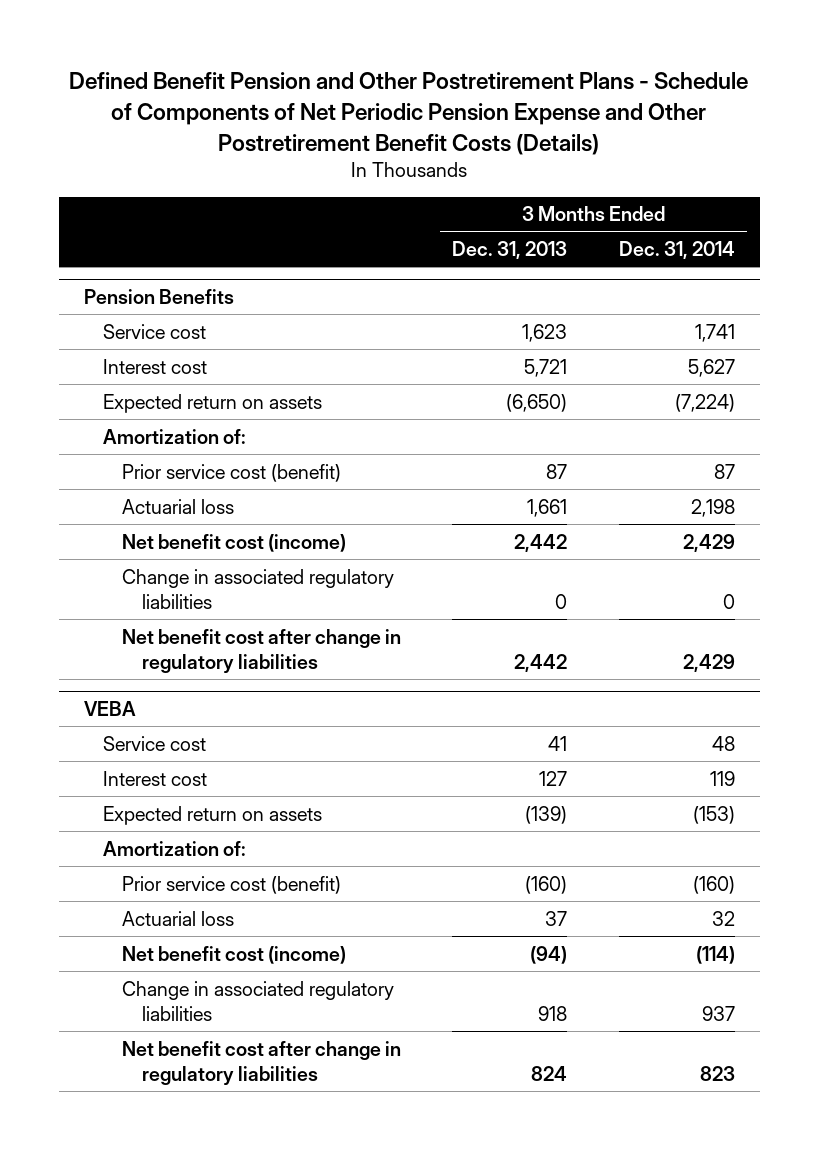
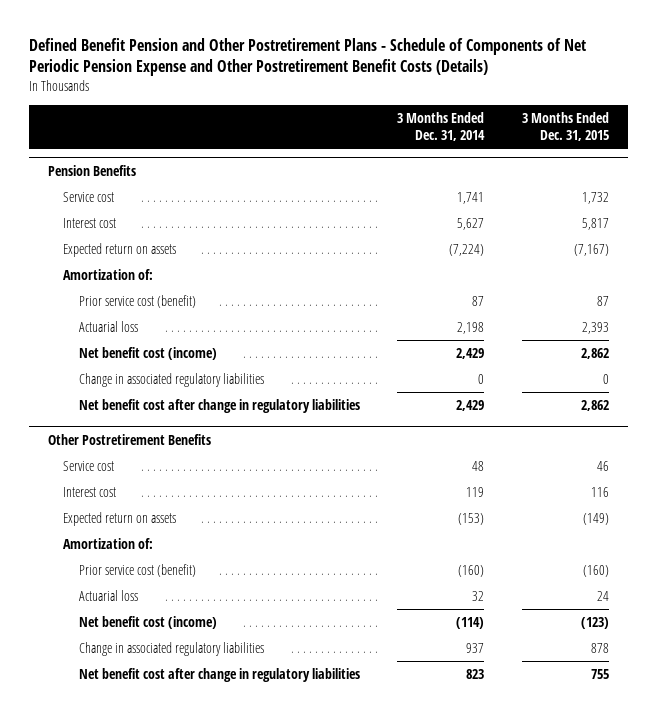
[452,241,568,260] Dec. 31, 2013 -> none
none -> [521,111,609,141] 3 Months Ended Dec. 31, 2015
[84,701,137,717] VEBA -> [48,433,212,445] Other Postretirement Benefits

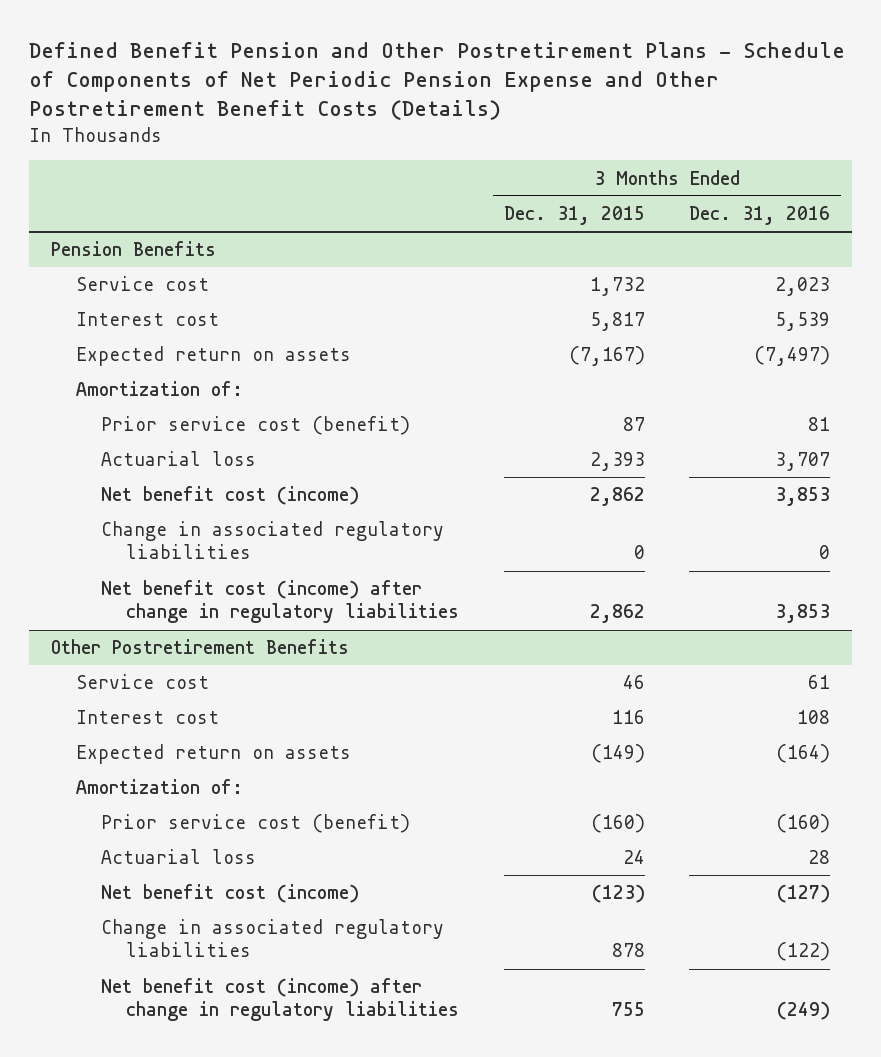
[397,111,486,141] 3 Months Ended Dec. 31, 2014 -> none
none -> [688,205,830,225] Dec. 31, 2016
[78,399,360,414] Net benefit cost after change in regulatory liabilities -> [101,580,460,624] Net benefit cost (income) after change in regulatory liabilities
[78,668,360,683] Net benefit cost after change in regulatory liabilities -> [101,978,460,1022] Net benefit cost (income) after change in regulatory liabilities

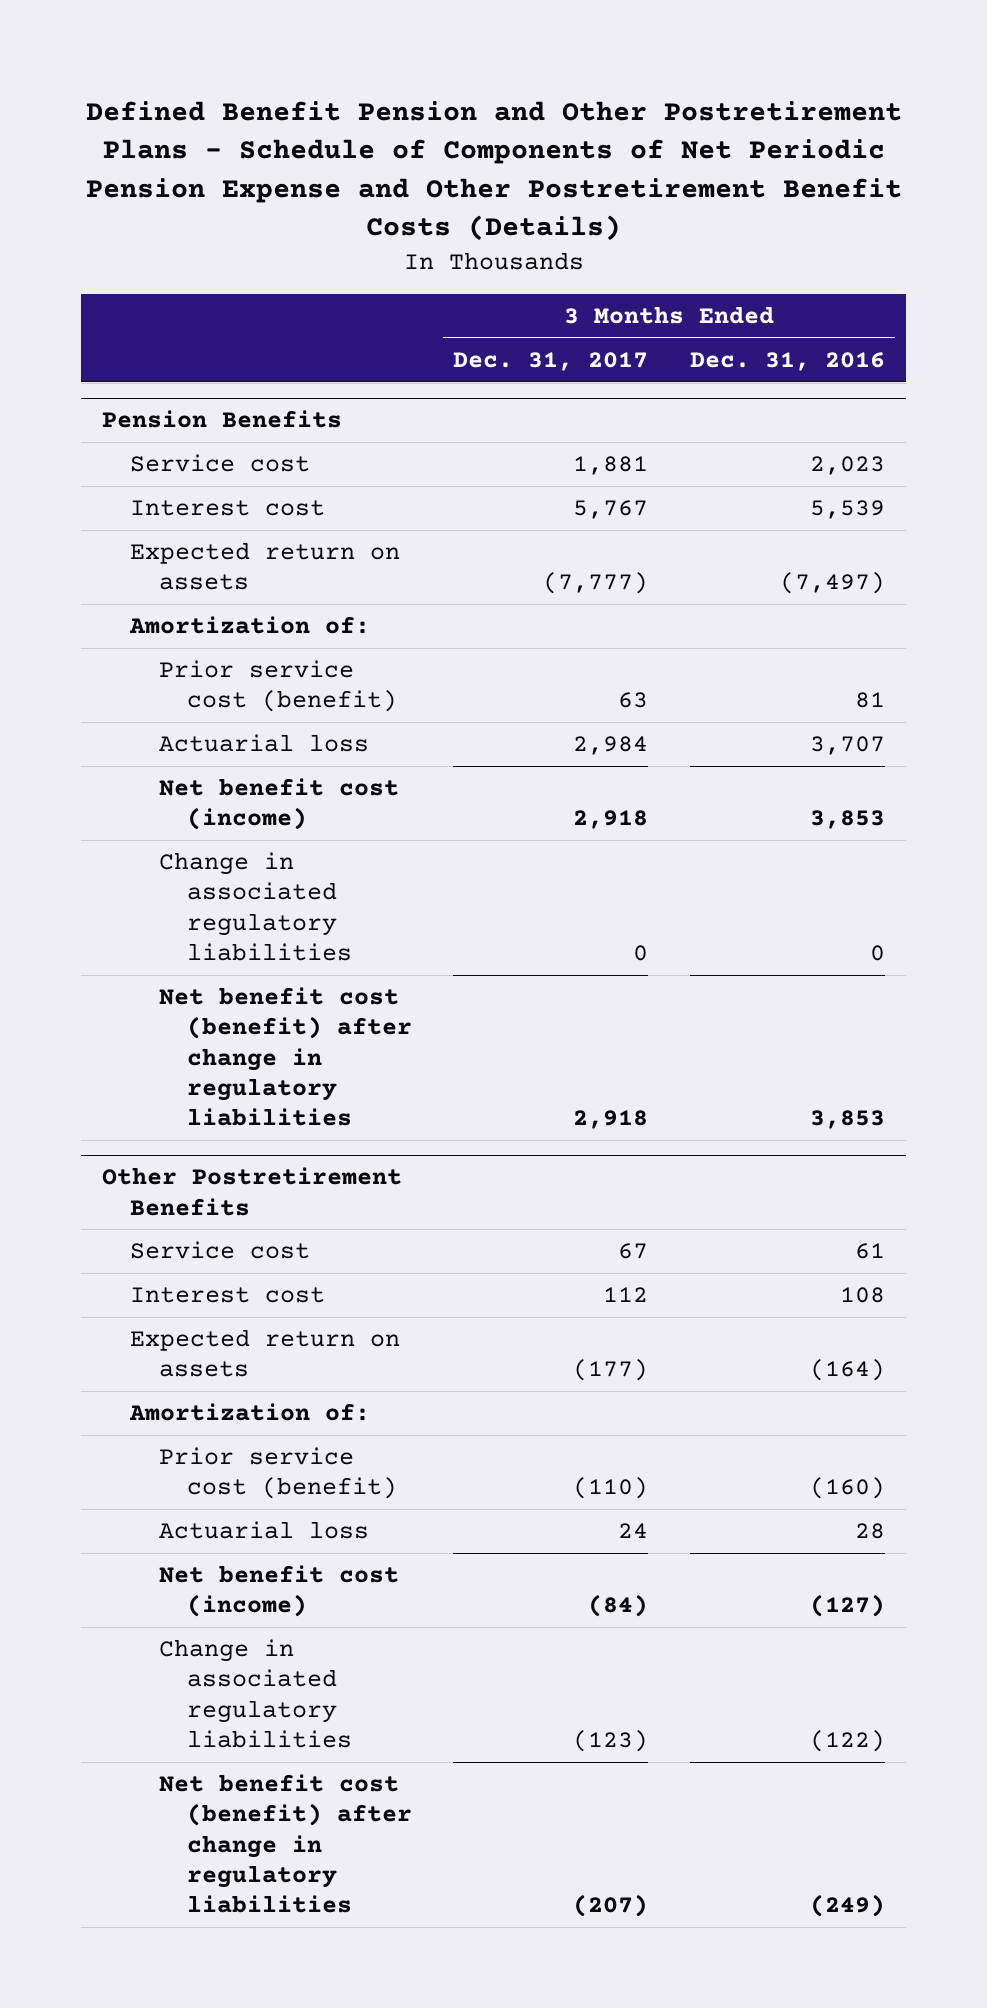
[503,205,645,225] Dec. 31, 2015 -> none
none -> [453,351,649,371] Dec. 31, 2017
[101,580,460,624] Net benefit cost (income) after change in regulatory liabilities -> [158,987,412,1127] Net benefit cost (benefit) after change in regulatory liabilities
[101,978,460,1022] Net benefit cost (income) after change in regulatory liabilities -> [158,1774,412,1914] Net benefit cost (benefit) after change in regulatory liabilities

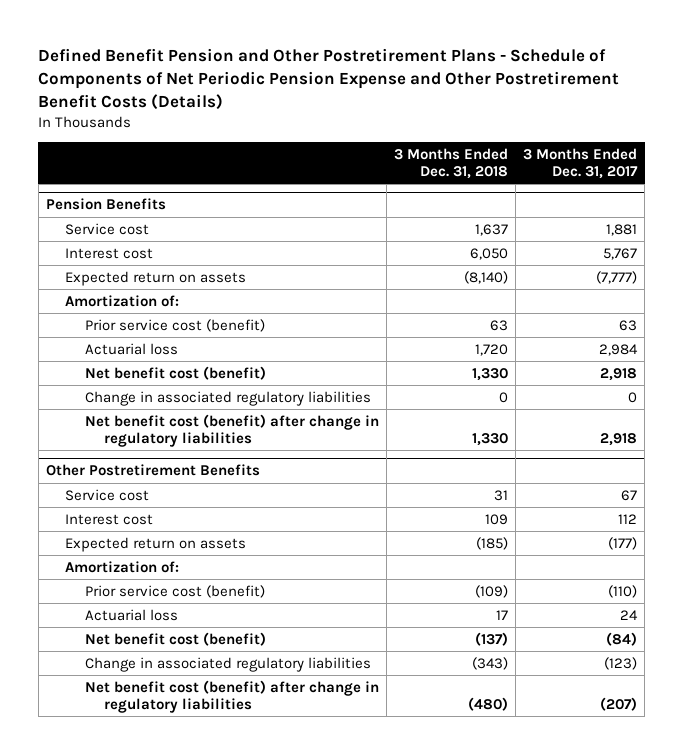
[689,351,885,371] Dec. 31, 2016 -> none
none -> [394,147,509,180] 3 Months Ended Dec. 31, 2018
[158,778,399,831] Net benefit cost (income) -> [84,365,266,380] Net benefit cost (benefit)
[158,1565,399,1618] Net benefit cost (income) -> [84,631,266,646] Net benefit cost (benefit)

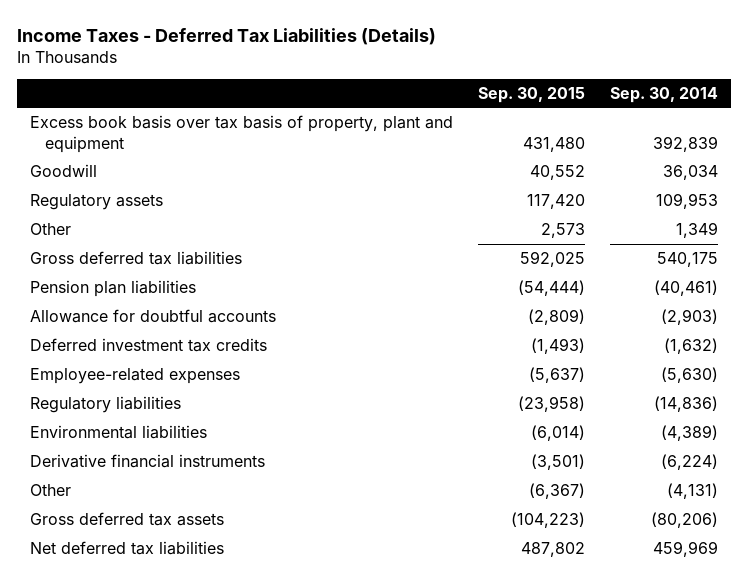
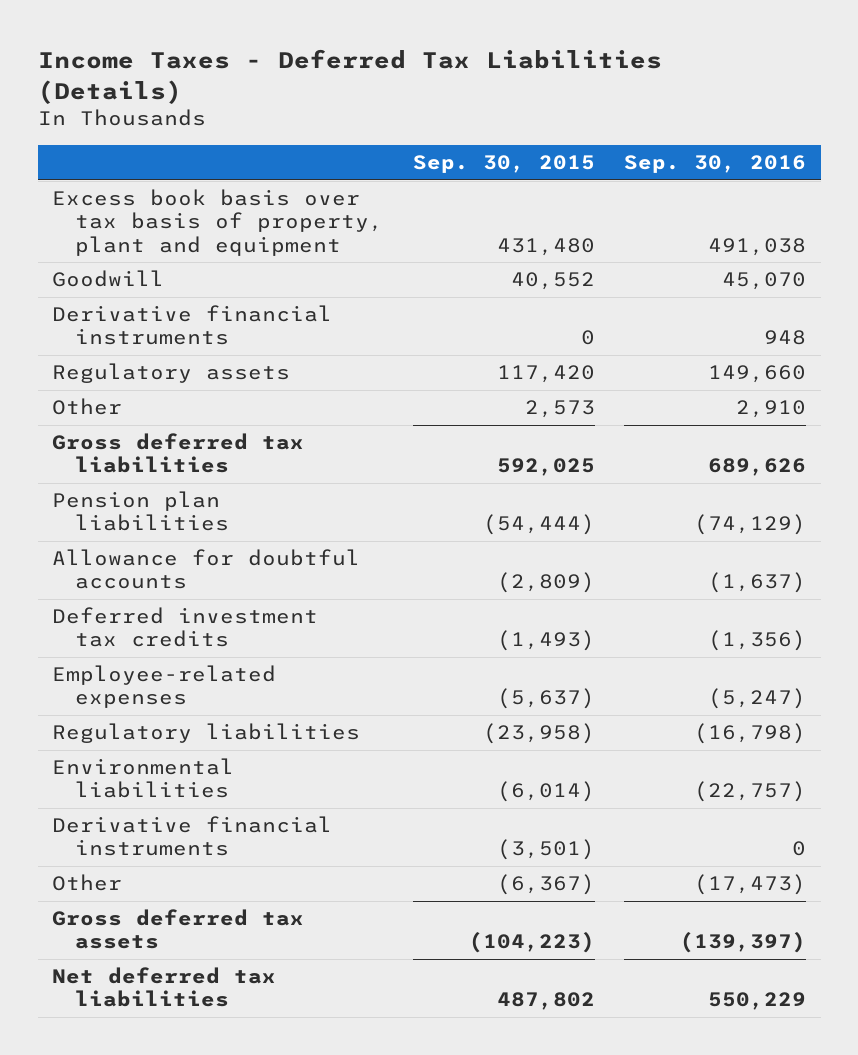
[610,86,719,103] Sep. 30, 2014 -> none
none -> [624,155,807,174] Sep. 30, 2016
none -> [52,305,333,346] Derivative financial instruments

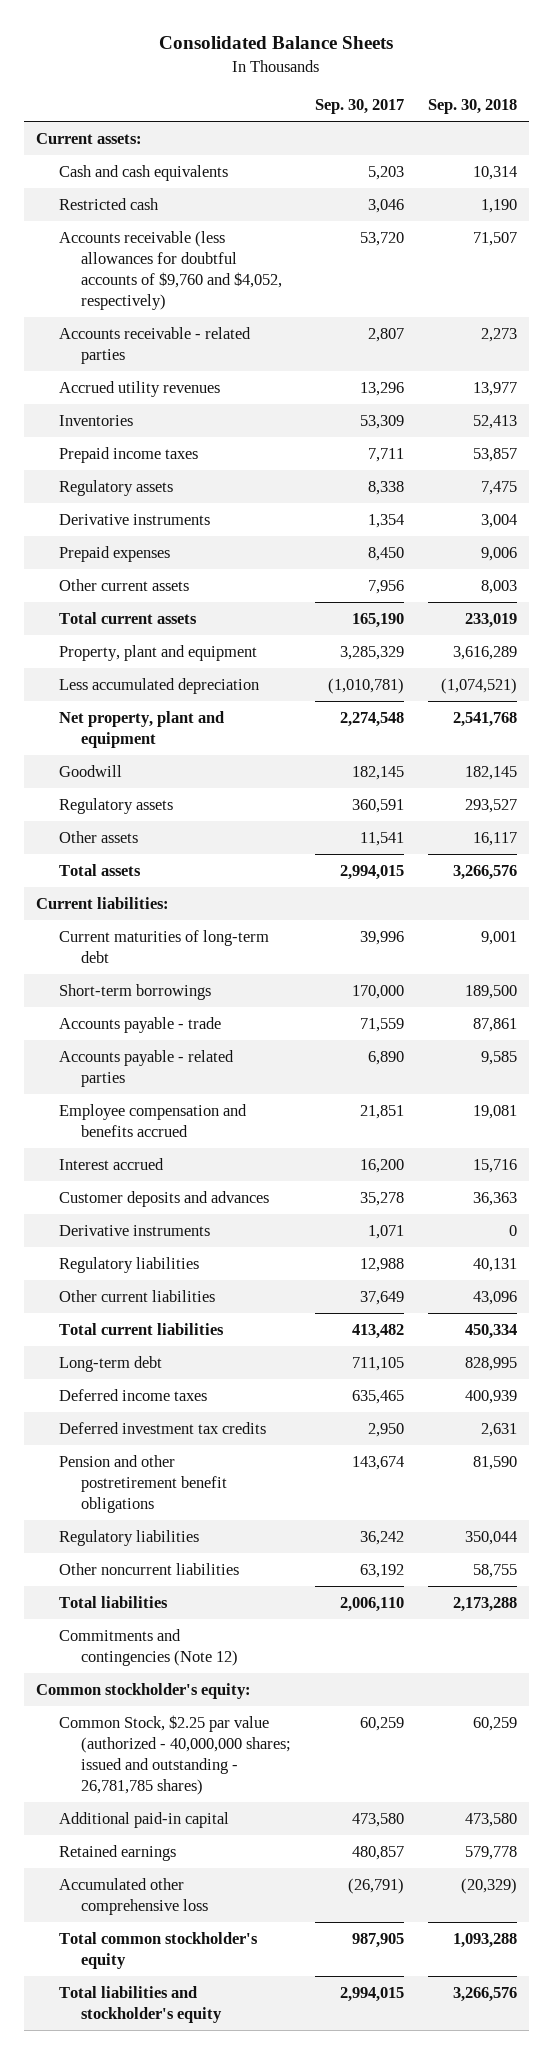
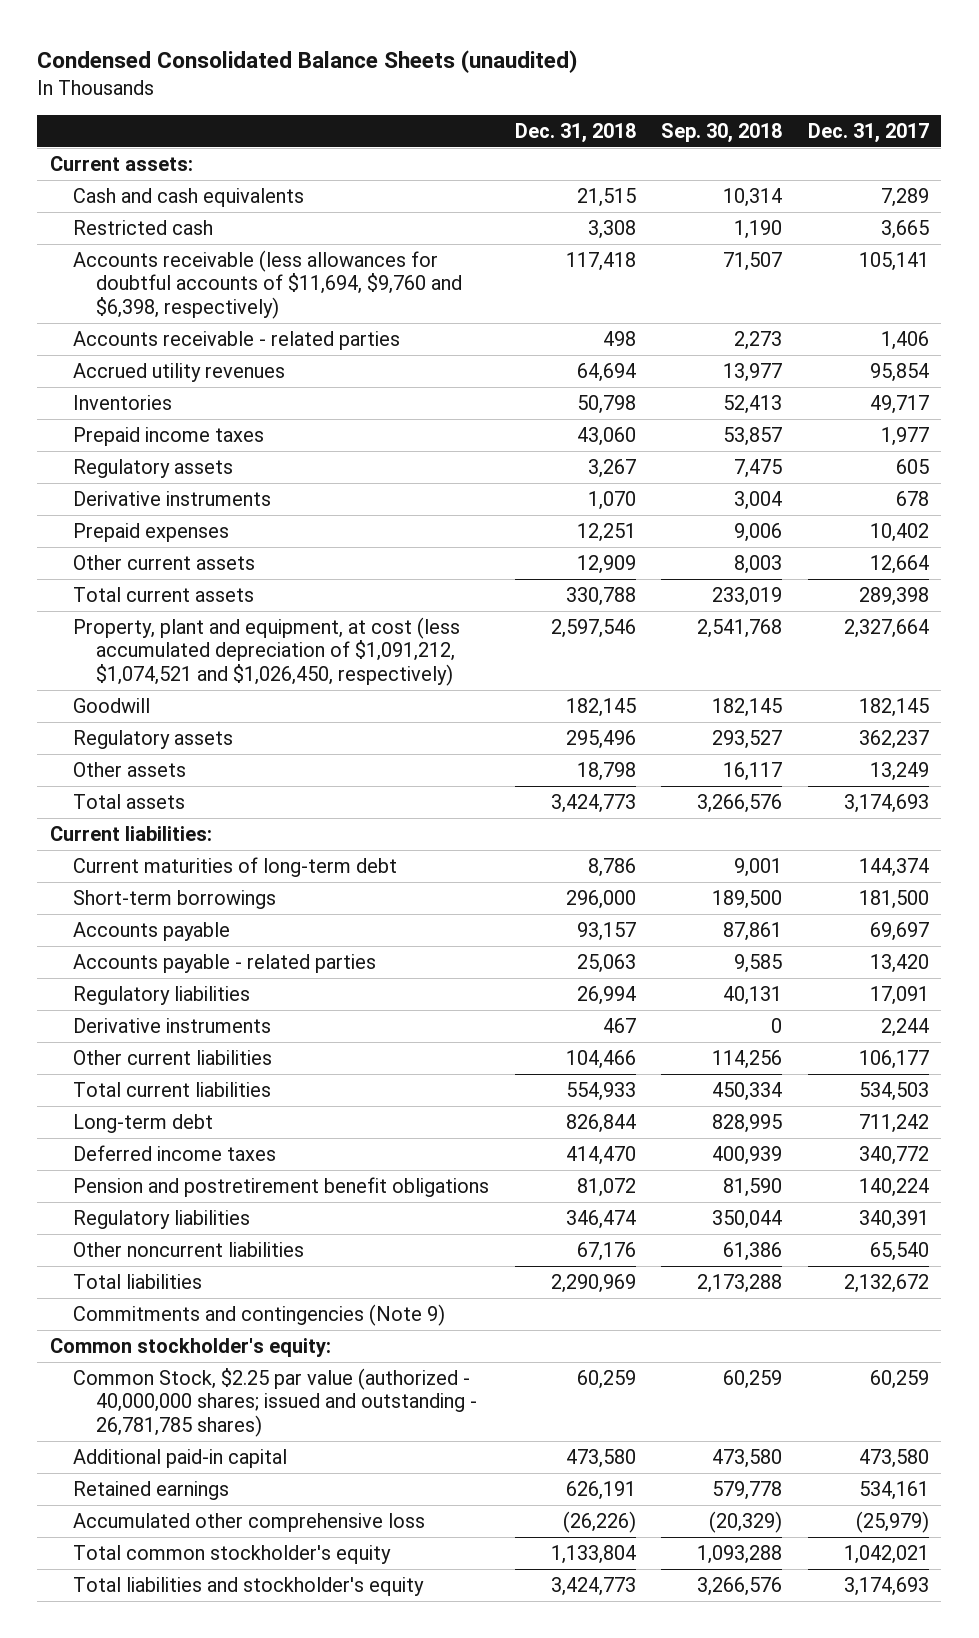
[159,36,394,50] Consolidated Balance Sheets -> [37,50,578,74] Condensed Consolidated Balance Sheets (unaudited)
[315,99,405,115] Sep. 30, 2017 -> none
none -> [514,122,636,143] Dec. 31, 2018
none -> [807,122,929,143] Dec. 31, 2017
[58,230,283,310] Accounts receivable (less allowances for doubtful accounts of $9,760 and $4,052, respectively) -> [72,250,462,319] Accounts receivable (less allowances for doubtful accounts of $11,694, $9,760 and $6,398, respectively)
[58,644,257,661] Property, plant and equipment -> none
[58,677,259,694] Less accumulated depreciation -> none
[58,710,224,748] Net property, plant and equipment -> [72,617,460,686] Property, plant and equipment, at cost (less accumulated depreciation of $1,091,212, $1,074,521 and $1,026,450, respectively)
[58,1016,221,1033] Accounts payable - trade -> [72,922,230,942] Accounts payable
[58,1103,247,1137] Employee compensation and benefits accrued -> none
[58,1157,164,1170] Interest accrued -> none
[58,1190,269,1207] Customer deposits and advances -> none
[58,1224,210,1236] Derivative instruments -> [72,1018,271,1034] Derivative instruments
[472,1290,517,1305] 43,096 -> [712,1050,783,1070] 114,256
[58,1421,266,1434] Deferred investment tax credits -> none
[58,1454,228,1513] Pension and other postretirement benefit obligations -> [72,1177,489,1198] Pension and postretirement benefit obligations
[472,1563,517,1578] 58,755 -> [723,1242,783,1262] 61,386
[58,1628,239,1666] Commitments and contingencies (Note 12) -> [72,1304,445,1327] Commitments and contingencies (Note 9)

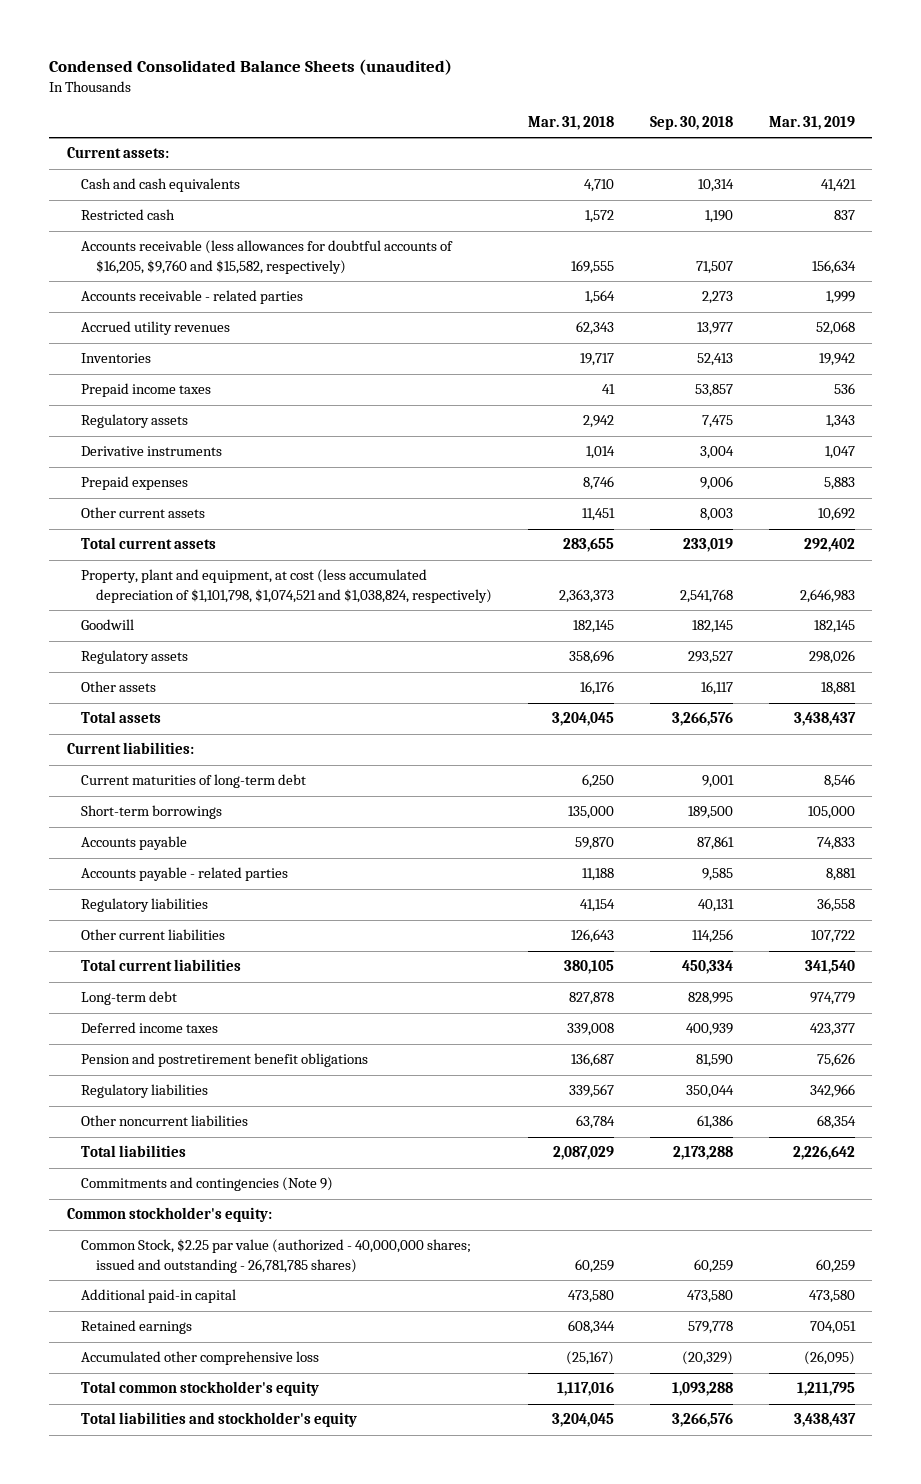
[514,122,636,143] Dec. 31, 2018 -> none
[807,122,929,143] Dec. 31, 2017 -> none
none -> [528,115,615,130] Mar. 31, 2018
none -> [768,115,855,130] Mar. 31, 2019
[72,250,462,319] Accounts receivable (less allowances for doubtful accounts of $11,694, $9,760 and $6,398, respectively) -> [81,240,454,274] Accounts receivable (less allowances for doubtful accounts of $16,205, $9,760 and $15,582, respectively)
[72,617,460,686] Property, plant and equipment, at cost (less accumulated depreciation of $1,091,212, $1,074,521 and $1,026,450, respectively) -> [81,569,493,603] Property, plant and equipment, at cost (less accumulated depreciation of $1,101,798, $1,074,521 and $1,038,824, respectively)
[72,1018,271,1034] Derivative instruments -> none

